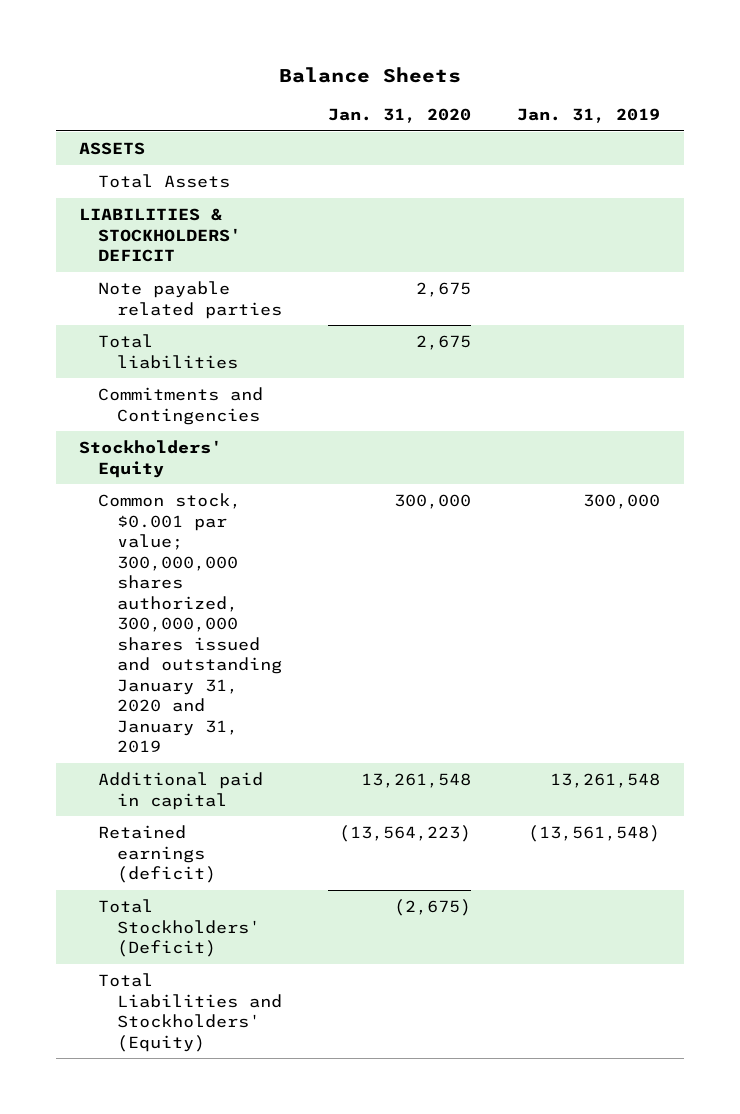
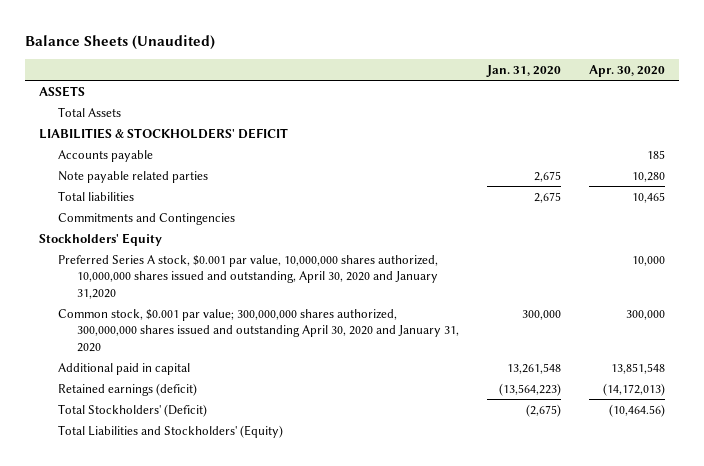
[278,66,461,83] Balance Sheets -> [25,34,216,50] Balance Sheets (Unaudited)
[517,107,661,123] Jan. 31, 2019 -> none
none -> [588,64,665,77] Apr. 30, 2020
none -> [58,149,154,162] Accounts payable
none -> [58,254,439,299] Preferred Series A stock, $0.001 par value, 10,000,000 shares authorized, 10,000,000 shares issued and outstanding, April 30, 2020 and January 31,2020
[98,493,283,754] Common stock, $0.001 par value; 300,000,000 shares authorized, 300,000,000 shares issued and outstanding January 31, 2020 and January 31, 2019 -> [58,308,460,352] Common stock, $0.001 par value; 300,000,000 shares authorized, 300,000,000 shares issued and outstanding April 30, 2020 and January 31, 2020

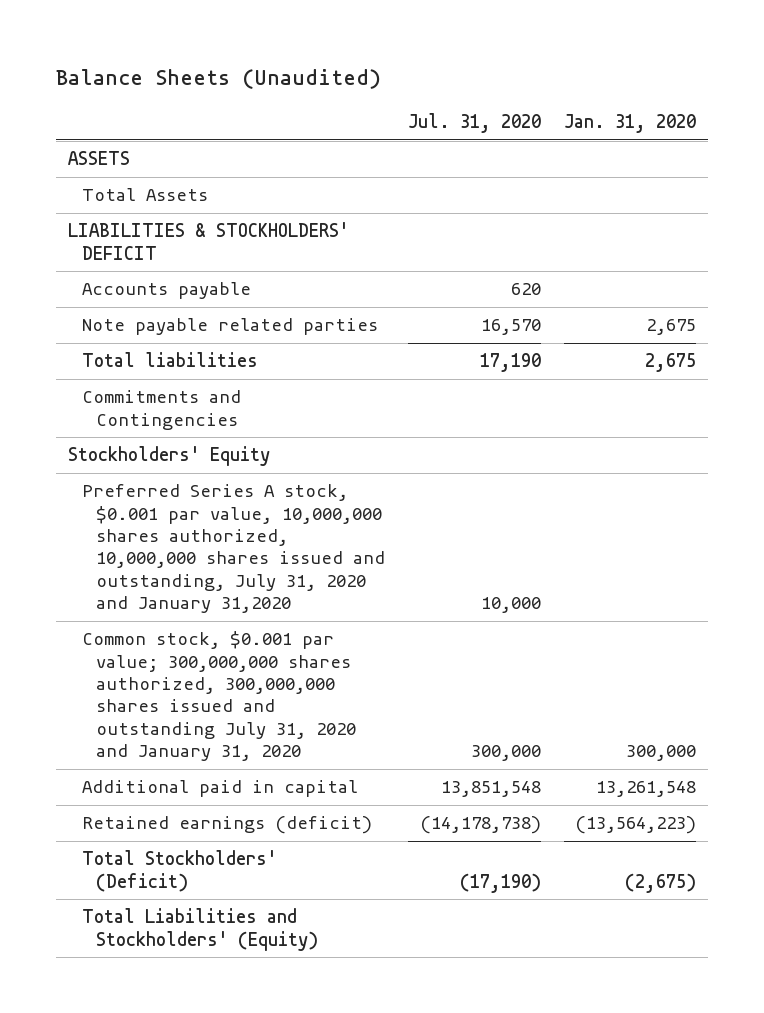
[588,64,665,77] Apr. 30, 2020 -> none
none -> [408,113,542,134] Jul. 31, 2020
[58,254,439,299] Preferred Series A stock, $0.001 par value, 10,000,000 shares authorized, 10,000,000 shares issued and outstanding, April 30, 2020 and January 31,2020 -> [81,484,386,614] Preferred Series A stock, $0.001 par value, 10,000,000 shares authorized, 10,000,000 shares issued and outstanding, July 31, 2020 and January 31,2020
[58,308,460,352] Common stock, $0.001 par value; 300,000,000 shares authorized, 300,000,000 shares issued and outstanding April 30, 2020 and January 31, 2020 -> [81,631,357,762] Common stock, $0.001 par value; 300,000,000 shares authorized, 300,000,000 shares issued and outstanding July 31, 2020 and January 31, 2020

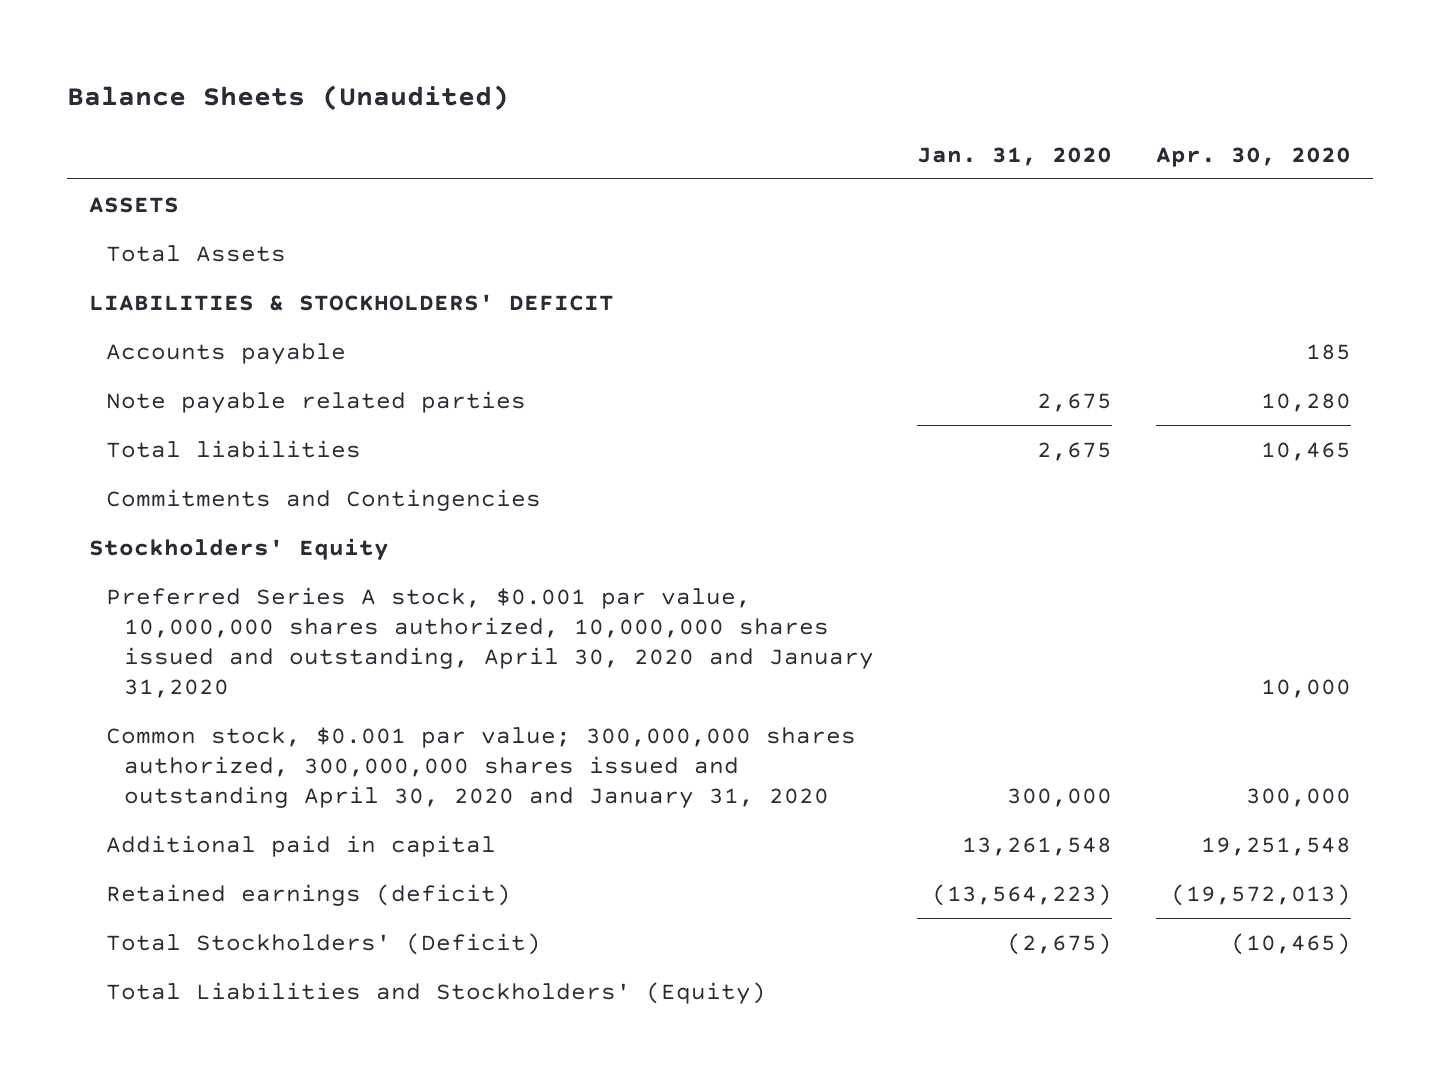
[408,113,542,134] Jul. 31, 2020 -> none
none -> [1155,146,1351,167] Apr. 30, 2020
[81,484,386,614] Preferred Series A stock, $0.001 par value, 10,000,000 shares authorized, 10,000,000 shares issued and outstanding, July 31, 2020 and January 31,2020 -> [106,586,874,698] Preferred Series A stock, $0.001 par value, 10,000,000 shares authorized, 10,000,000 shares issued and outstanding, April 30, 2020 and January 31,2020
[81,631,357,762] Common stock, $0.001 par value; 300,000,000 shares authorized, 300,000,000 shares issued and outstanding July 31, 2020 and January 31, 2020 -> [106,726,857,808] Common stock, $0.001 par value; 300,000,000 shares authorized, 300,000,000 shares issued and outstanding April 30, 2020 and January 31, 2020

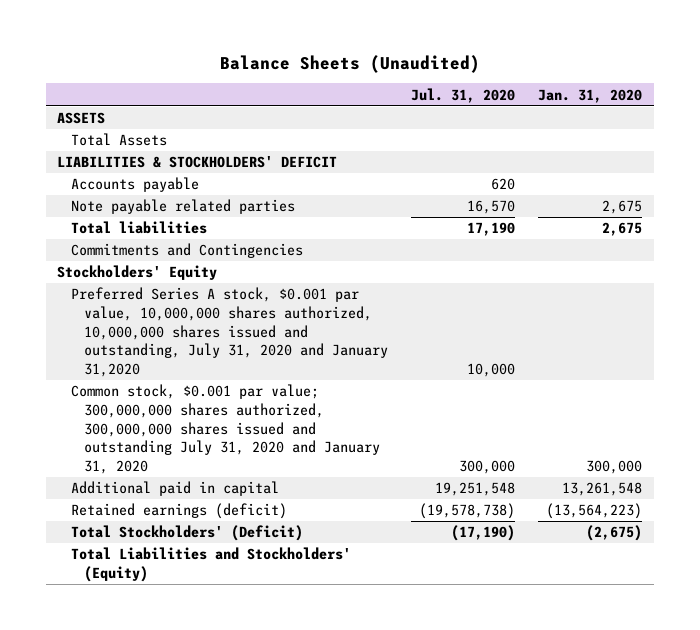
[1155,146,1351,167] Apr. 30, 2020 -> none
none -> [411,87,516,103] Jul. 31, 2020
[106,586,874,698] Preferred Series A stock, $0.001 par value, 10,000,000 shares authorized, 10,000,000 shares issued and outstanding, April 30, 2020 and January 31,2020 -> [70,287,388,378] Preferred Series A stock, $0.001 par value, 10,000,000 shares authorized, 10,000,000 shares issued and outstanding, July 31, 2020 and January 31,2020
[106,726,857,808] Common stock, $0.001 par value; 300,000,000 shares authorized, 300,000,000 shares issued and outstanding April 30, 2020 and January 31, 2020 -> [70,384,380,475] Common stock, $0.001 par value; 300,000,000 shares authorized, 300,000,000 shares issued and outstanding July 31, 2020 and January 31, 2020

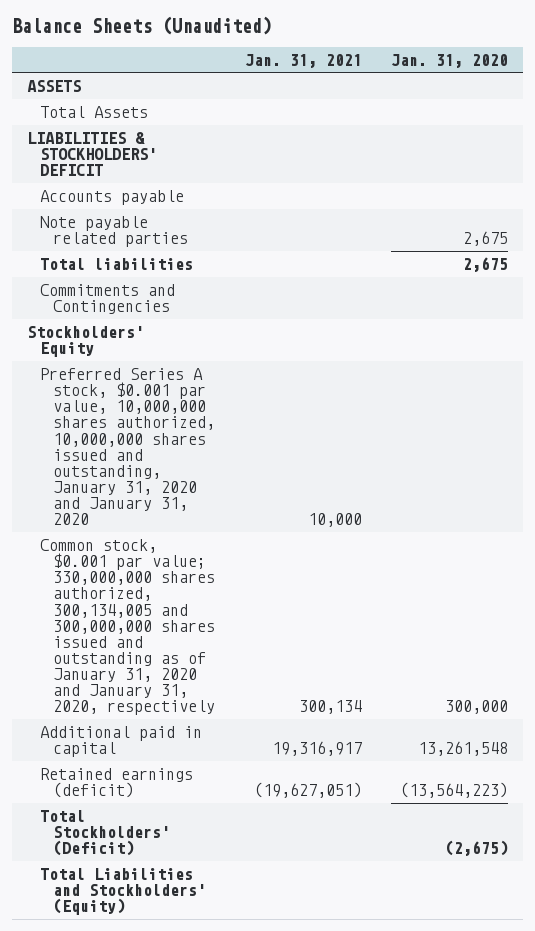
[411,87,516,103] Jul. 31, 2020 -> none
none -> [244,53,362,68] Jan. 31, 2021
[70,287,388,378] Preferred Series A stock, $0.001 par value, 10,000,000 shares authorized, 10,000,000 shares issued and outstanding, July 31, 2020 and January 31,2020 -> [40,368,216,526] Preferred Series A stock, $0.001 par value, 10,000,000 shares authorized, 10,000,000 shares issued and outstanding, January 31, 2020 and January 31, 2020
[70,384,380,475] Common stock, $0.001 par value; 300,000,000 shares authorized, 300,000,000 shares issued and outstanding July 31, 2020 and January 31, 2020 -> [40,539,216,716] Common stock, $0.001 par value; 330,000,000 shares authorized, 300,134,005 and 300,000,000 shares issued and outstanding as of January 31, 2020 and January 31, 2020, respectively

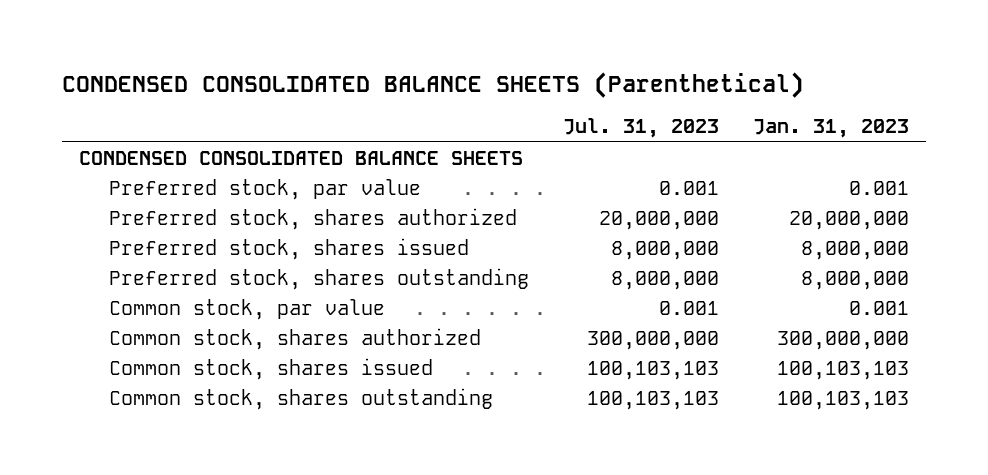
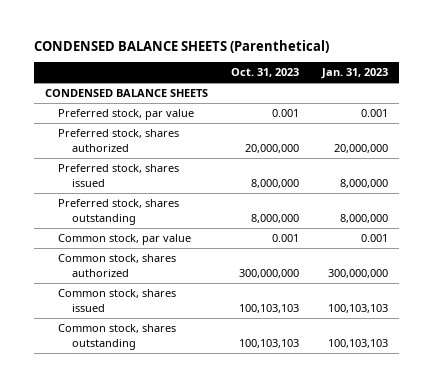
[61,71,804,98] CONDENSED CONSOLIDATED BALANCE SHEETS (Parenthetical) -> [33,39,329,53] CONDENSED BALANCE SHEETS (Parenthetical)
[562,118,719,139] Jul. 31, 2023 -> none
none -> [230,68,299,78] Oct. 31, 2023
[78,150,523,165] CONDENSED CONSOLIDATED BALANCE SHEETS -> [44,89,208,98] CONDENSED BALANCE SHEETS

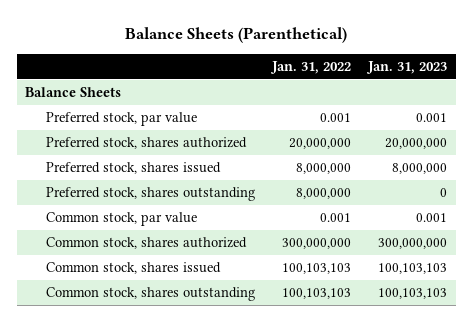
[33,39,329,53] CONDENSED BALANCE SHEETS (Parenthetical) -> [125,27,348,44] Balance Sheets (Parenthetical)
[230,68,299,78] Oct. 31, 2023 -> none
none -> [270,61,352,75] Jan. 31, 2022
[44,89,208,98] CONDENSED BALANCE SHEETS -> [25,87,122,98] Balance Sheets
[339,213,388,223] 8,000,000 -> [440,188,448,198] 0

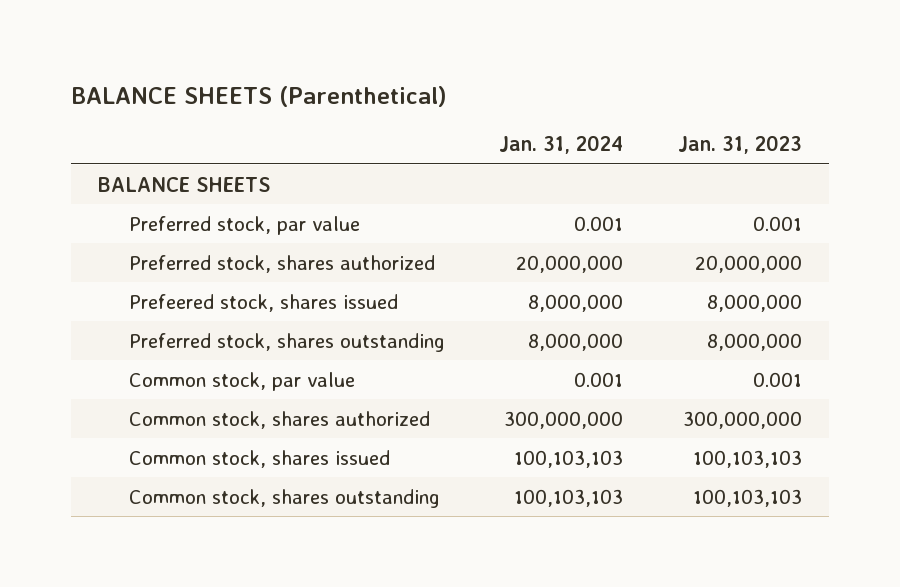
[125,27,348,44] Balance Sheets (Parenthetical) -> [70,85,447,107] BALANCE SHEETS (Parenthetical)
[270,61,352,75] Jan. 31, 2022 -> none
none -> [499,135,624,155] Jan. 31, 2024
[25,87,122,98] Balance Sheets -> [98,176,271,192] BALANCE SHEETS
[46,162,222,175] Preferred stock, shares issued -> [129,293,399,312] Prefeered stock, shares issued
[440,188,448,198] 0 -> [706,332,802,351] 8,000,000

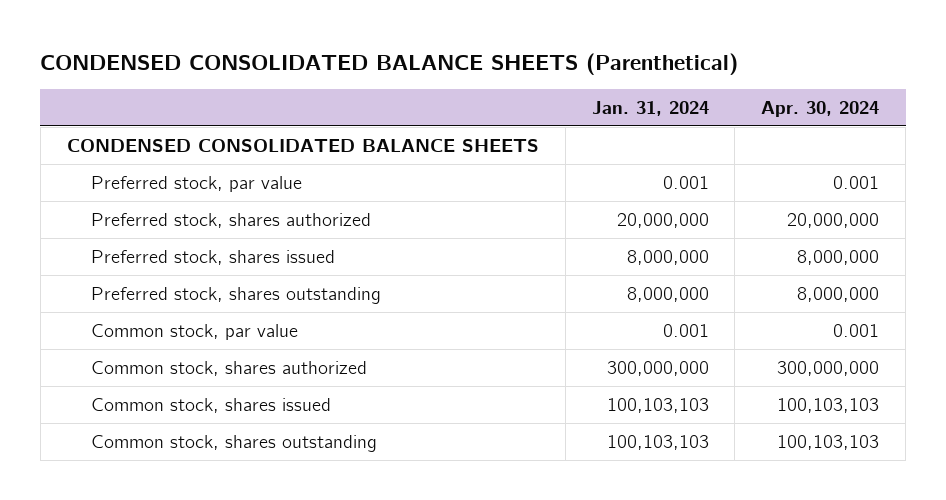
[70,85,447,107] BALANCE SHEETS (Parenthetical) -> [40,52,739,75] CONDENSED CONSOLIDATED BALANCE SHEETS (Parenthetical)
[677,135,802,155] Jan. 31, 2023 -> none
none -> [761,100,880,117] Apr. 30, 2024
[98,176,271,192] BALANCE SHEETS -> [66,139,539,153] CONDENSED CONSOLIDATED BALANCE SHEETS
[129,293,399,312] Prefeered stock, shares issued -> [90,250,335,266] Preferred stock, shares issued

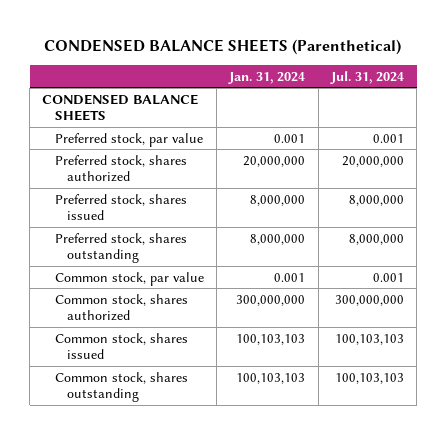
[40,52,739,75] CONDENSED CONSOLIDATED BALANCE SHEETS (Parenthetical) -> [44,39,402,56] CONDENSED BALANCE SHEETS (Parenthetical)
[761,100,880,117] Apr. 30, 2024 -> none
none -> [330,70,405,84] Jul. 31, 2024
[66,139,539,153] CONDENSED CONSOLIDATED BALANCE SHEETS -> [42,93,199,122] CONDENSED BALANCE SHEETS

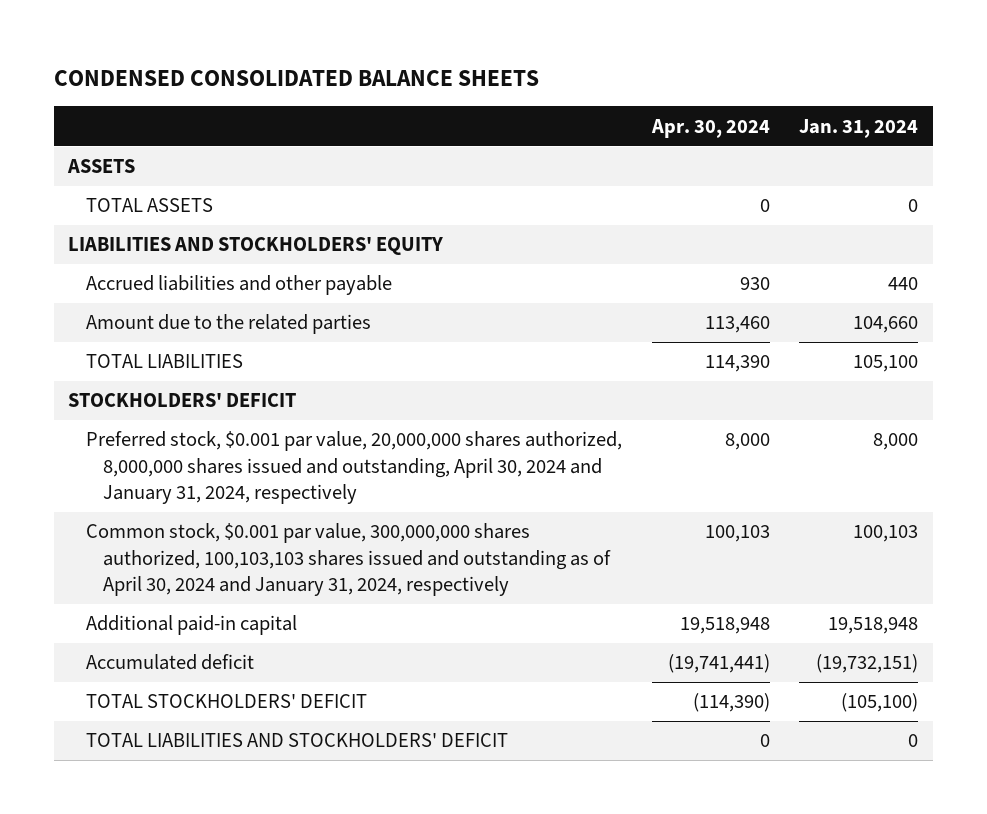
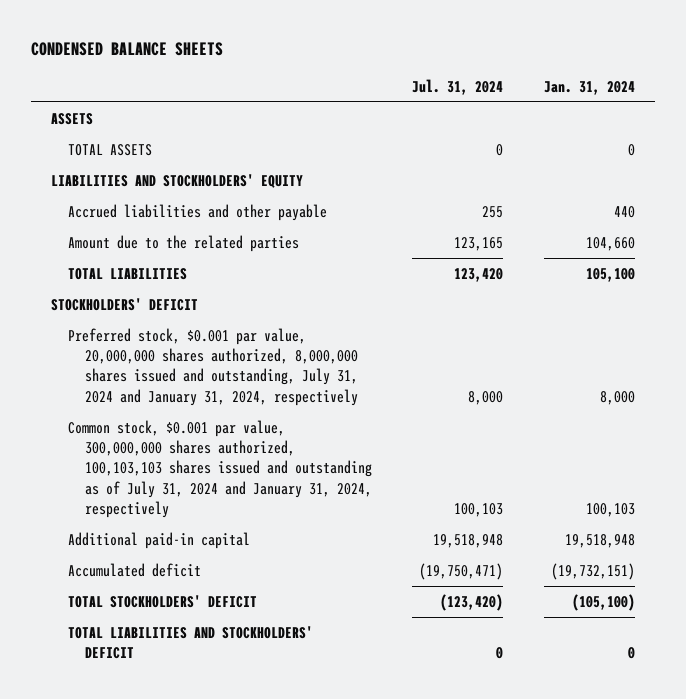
[53,69,539,86] CONDENSED CONSOLIDATED BALANCE SHEETS -> [30,42,223,57] CONDENSED BALANCE SHEETS
[650,118,770,138] Apr. 30, 2024 -> none
none -> [412,78,504,95] Jul. 31, 2024
[85,431,622,505] Preferred stock, $0.001 par value, 20,000,000 shares authorized, 8,000,000 shares issued and outstanding, April 30, 2024 and January 31, 2024, respectively -> [67,328,358,406] Preferred stock, $0.001 par value, 20,000,000 shares authorized, 8,000,000 shares issued and outstanding, July 31, 2024 and January 31, 2024, respectively
[85,523,612,597] Common stock, $0.001 par value, 300,000,000 shares authorized, 100,103,103 shares issued and outstanding as of April 30, 2024 and January 31, 2024, respectively -> [67,420,372,518] Common stock, $0.001 par value, 300,000,000 shares authorized, 100,103,103 shares issued and outstanding as of July 31, 2024 and January 31, 2024, respectively

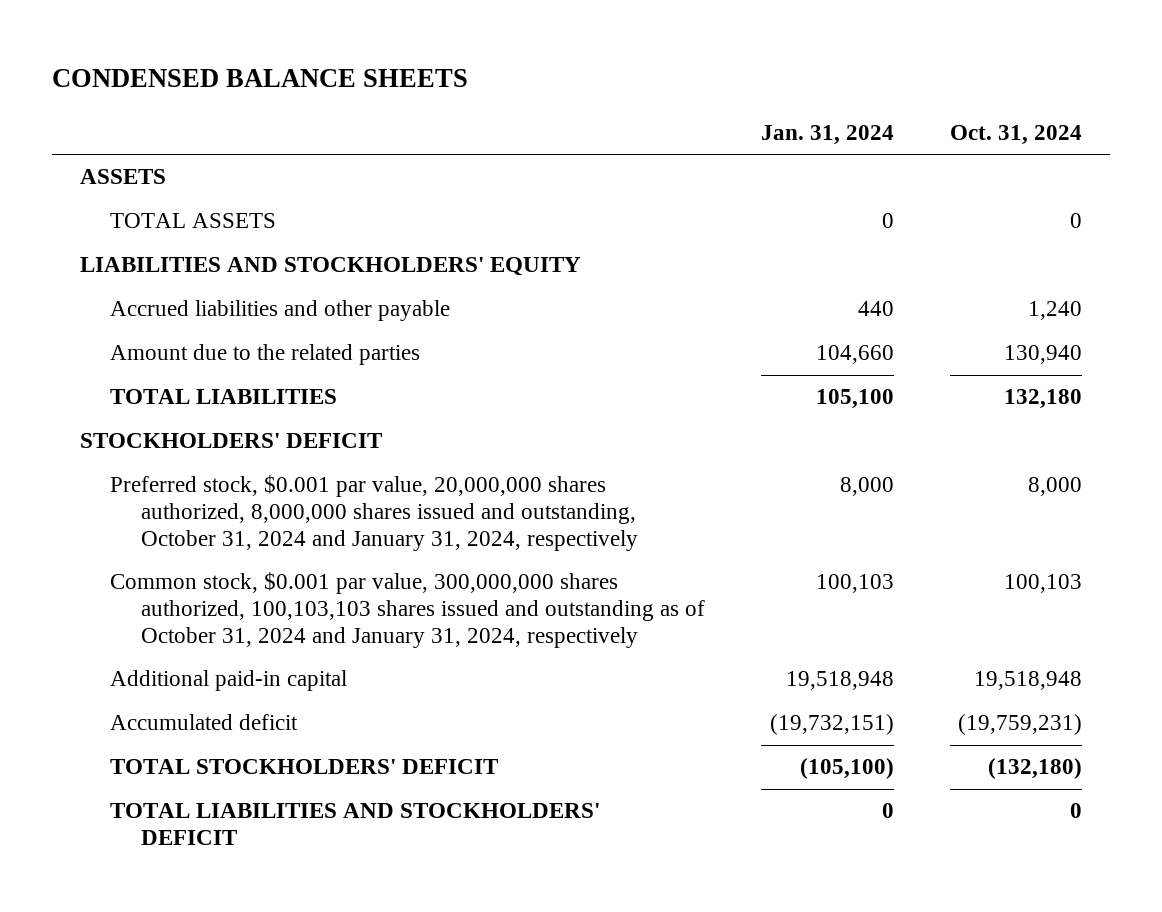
[412,78,504,95] Jul. 31, 2024 -> none
none -> [950,124,1083,145] Oct. 31, 2024
[67,328,358,406] Preferred stock, $0.001 par value, 20,000,000 shares authorized, 8,000,000 shares issued and outstanding, July 31, 2024 and January 31, 2024, respectively -> [110,475,638,551] Preferred stock, $0.001 par value, 20,000,000 shares authorized, 8,000,000 shares issued and outstanding, October 31, 2024 and January 31, 2024, respectively
[67,420,372,518] Common stock, $0.001 par value, 300,000,000 shares authorized, 100,103,103 shares issued and outstanding as of July 31, 2024 and January 31, 2024, respectively -> [110,572,705,648] Common stock, $0.001 par value, 300,000,000 shares authorized, 100,103,103 shares issued and outstanding as of October 31, 2024 and January 31, 2024, respectively

